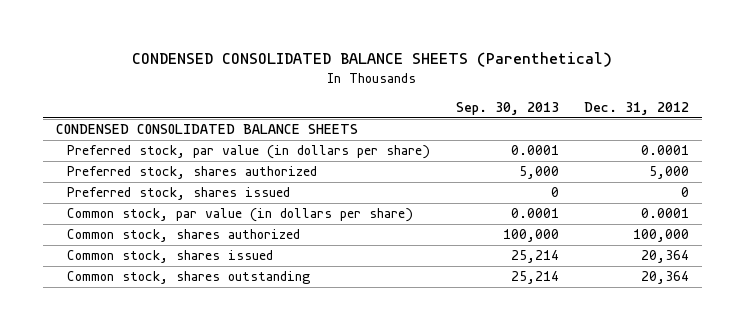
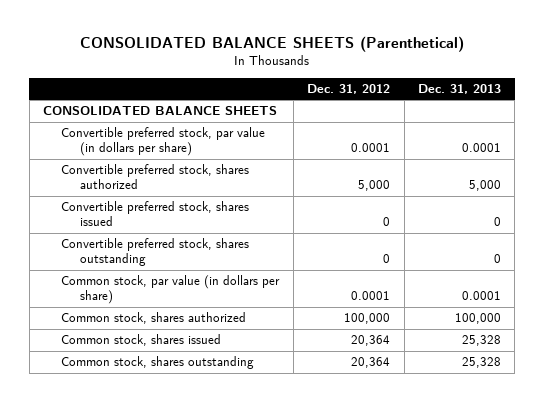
[132,52,613,68] CONDENSED CONSOLIDATED BALANCE SHEETS (Parenthetical) -> [79,36,464,53] CONSOLIDATED BALANCE SHEETS (Parenthetical)
[455,102,559,116] Sep. 30, 2013 -> none
none -> [417,83,501,94] Dec. 31, 2013
[55,124,358,135] CONDENSED CONSOLIDATED BALANCE SHEETS -> [43,106,278,116] CONSOLIDATED BALANCE SHEETS
[67,145,431,160] Preferred stock, par value (in dollars per share) -> [61,127,266,157] Convertible preferred stock, par value (in dollars per share)
[67,166,318,180] Preferred stock, shares authorized -> [61,164,250,190] Convertible preferred stock, shares authorized
[67,187,291,201] Preferred stock, shares issued -> [61,201,250,227] Convertible preferred stock, shares issued
none -> [61,238,250,267] Convertible preferred stock, shares outstanding

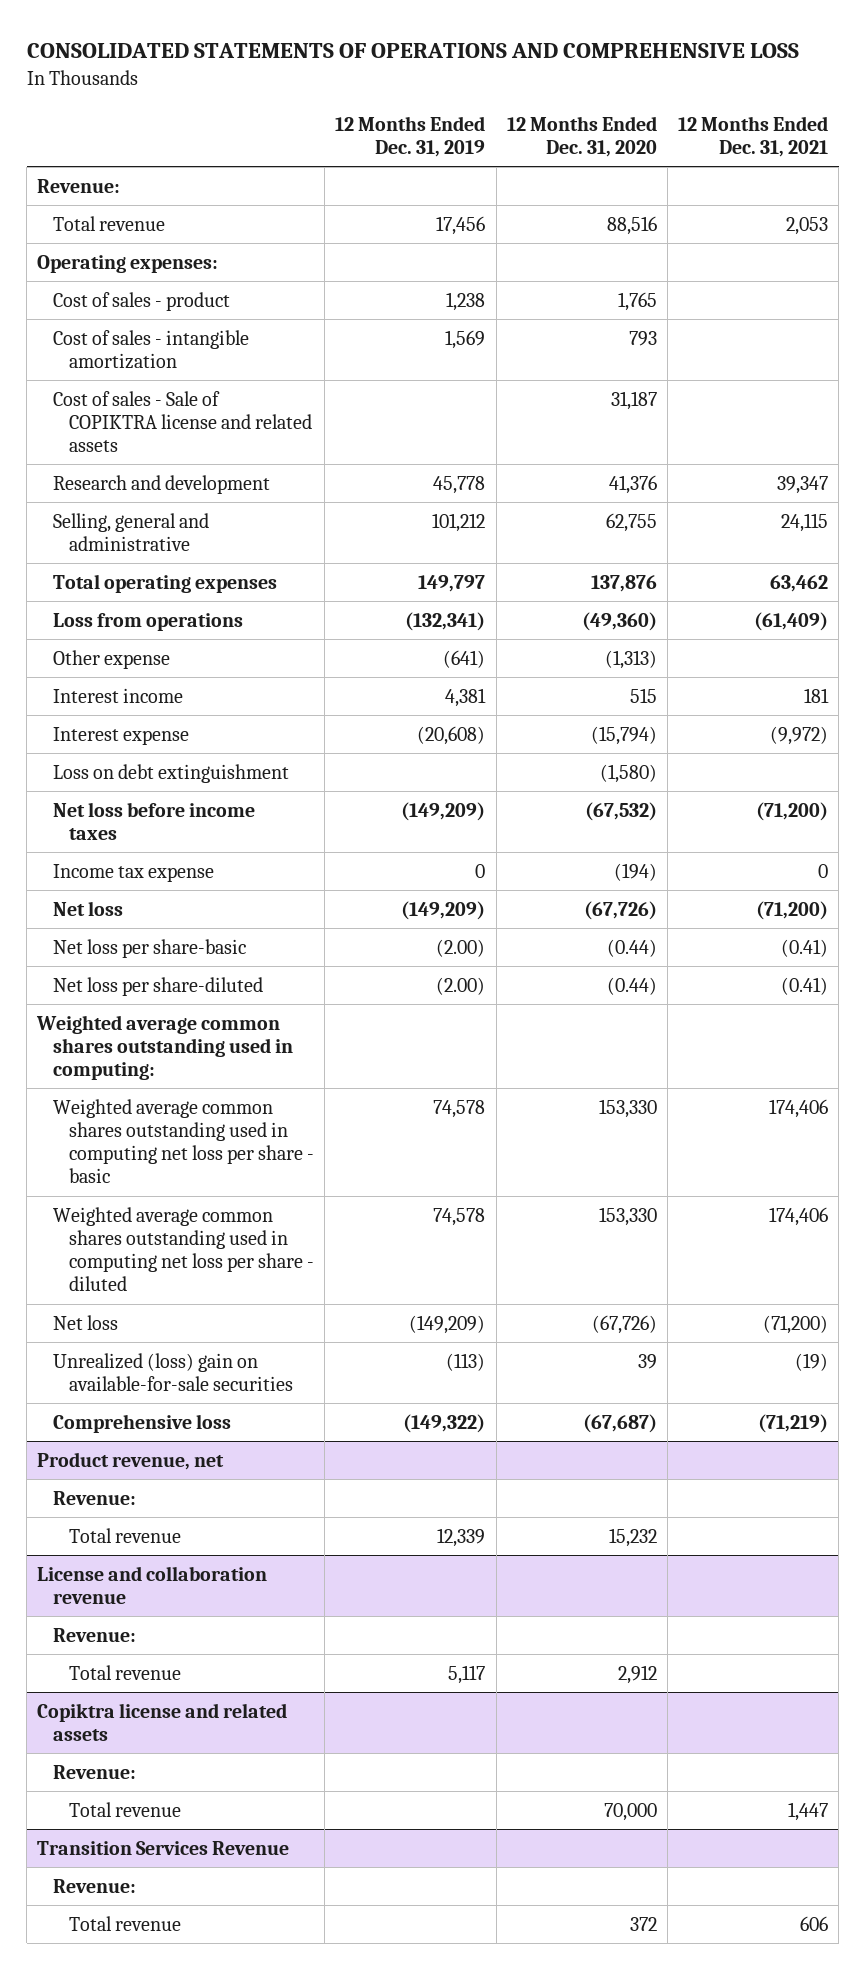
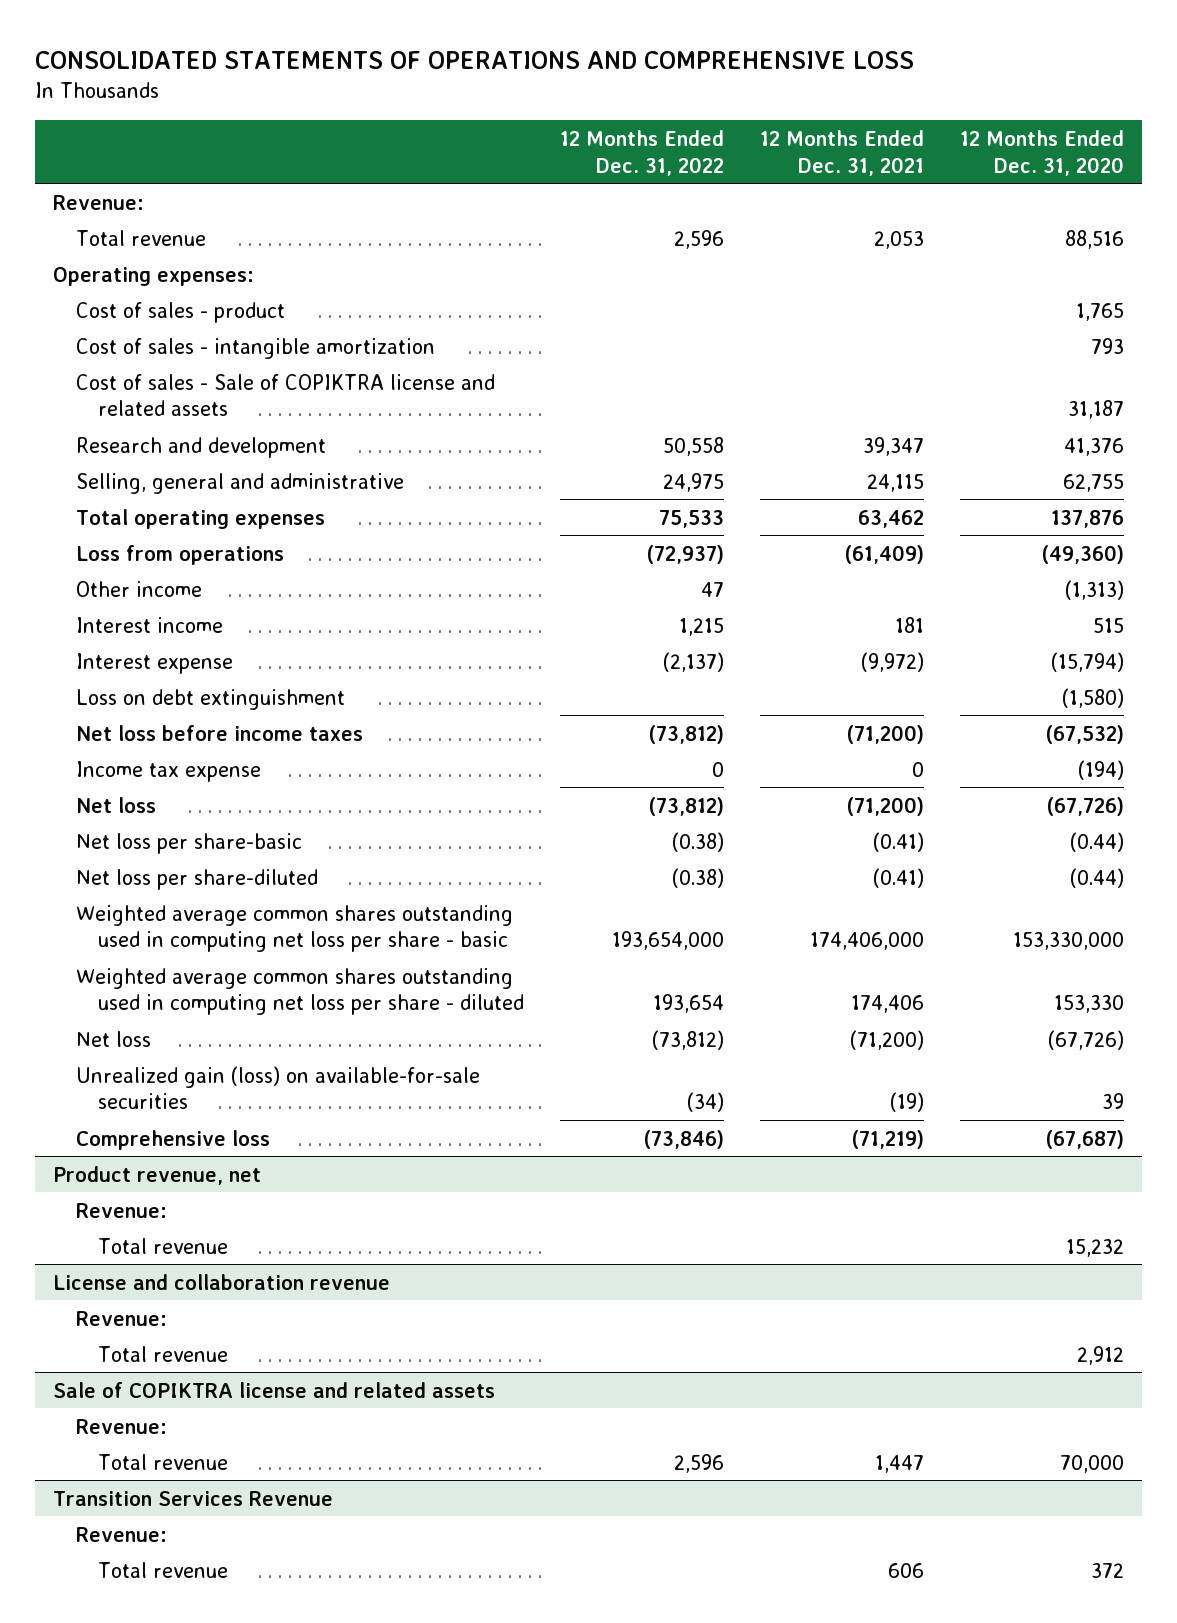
[335,116,486,158] 12 Months Ended Dec. 31, 2019 -> none
none -> [559,129,724,176] 12 Months Ended Dec. 31, 2022
[53,649,171,669] Other expense -> [75,580,202,597] Other income
[36,1014,294,1081] Weighted average common shares outstanding used in computing: -> none
[598,1098,657,1118] 153,330 -> [1012,932,1124,951] 153,330,000
[769,1098,829,1118] 174,406 -> [809,932,924,951] 174,406,000
[53,1352,293,1392] Unrealized (loss) gain on available-for-sale securities -> [75,1065,480,1110] Unrealized gain (loss) on available-for-sale securities
[37,1702,288,1742] Copiktra license and related assets -> [53,1381,496,1398] Sale of COPIKTRA license and related assets

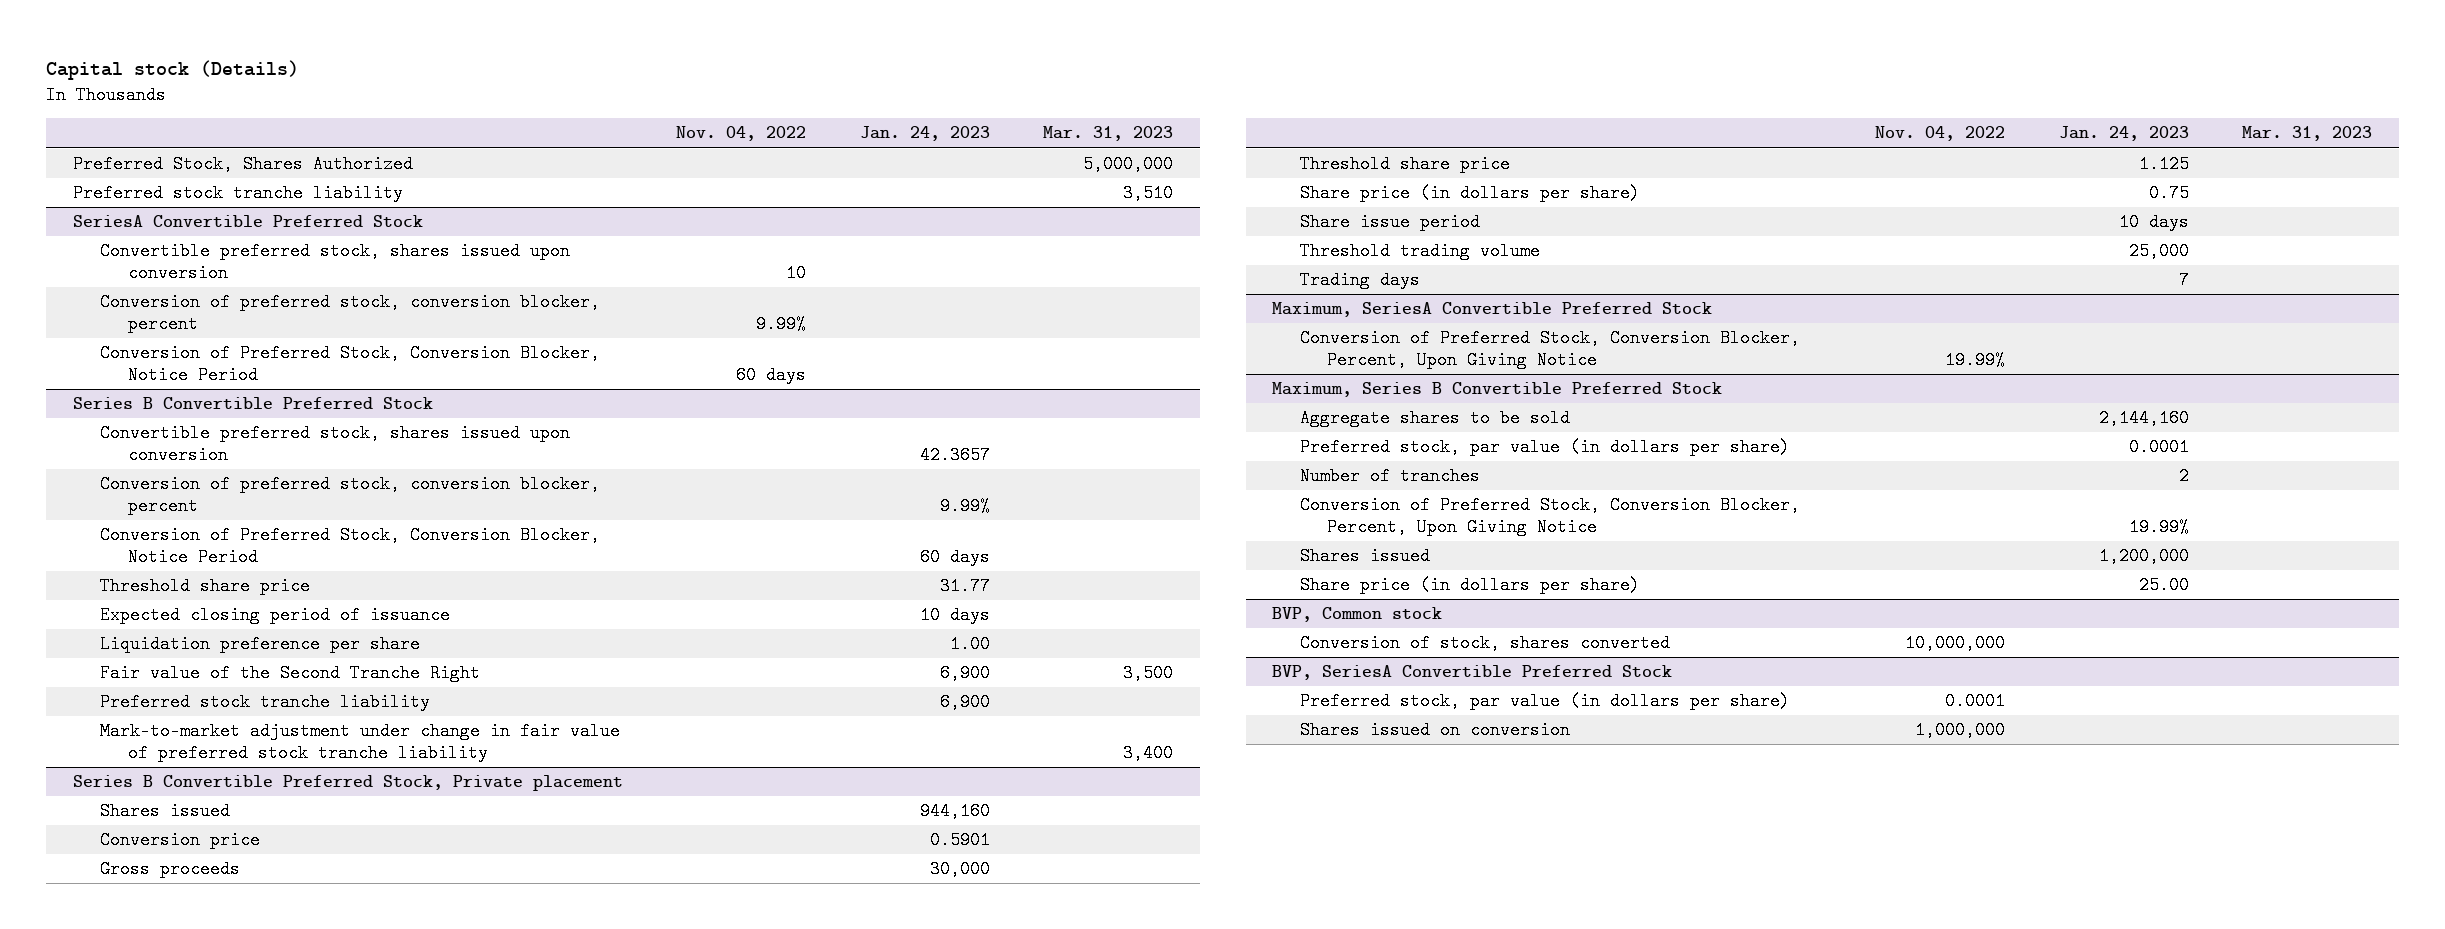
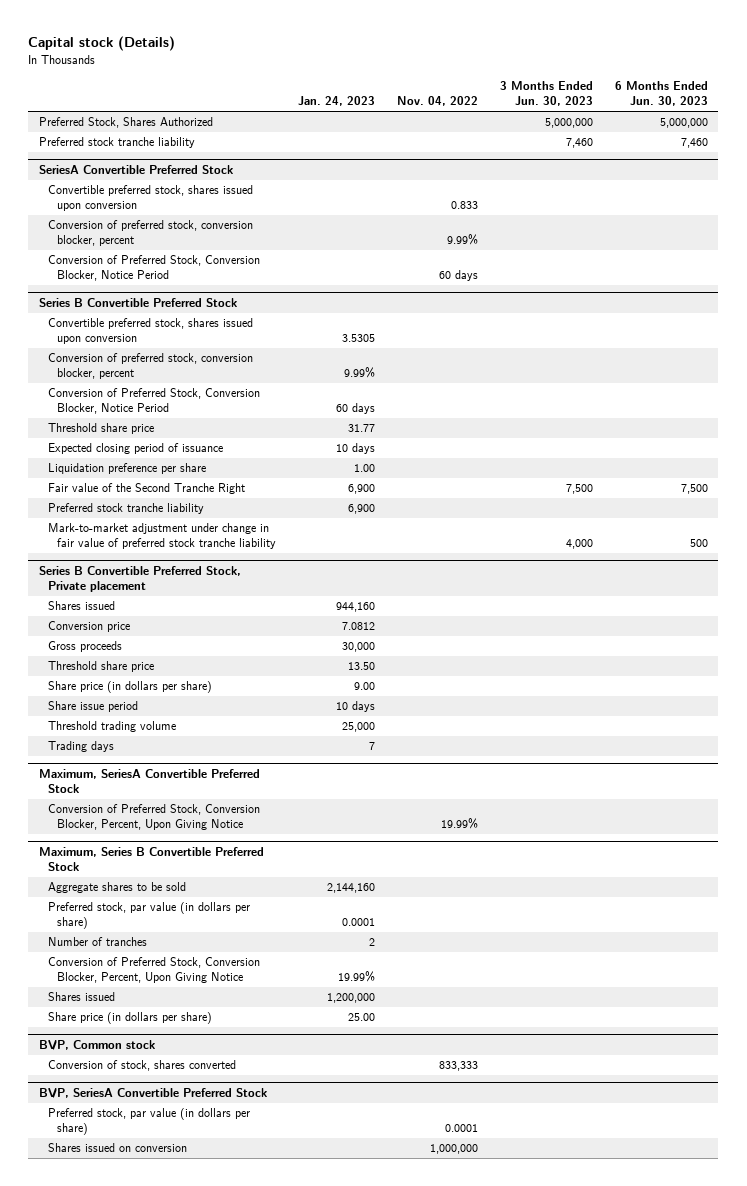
[1042,126,1173,142] Mar. 31, 2023 -> none
none -> [499,81,593,107] 3 Months Ended Jun. 30, 2023
none -> [614,81,708,107] 6 Months Ended Jun. 30, 2023
[786,263,807,282] 10 -> [450,201,478,210] 0.833
[919,445,990,464] 42.3657 -> [342,334,376,343] 3.5305
[929,831,990,850] 0.5901 -> [342,622,376,631] 7.0812
[2138,155,2189,174] 1.125 -> [348,662,376,671] 13.50
[2148,184,2189,203] 0.75 -> [354,682,376,691] 9.00
[1905,634,2006,653] 10,000,000 -> [438,1061,478,1072] 833,333

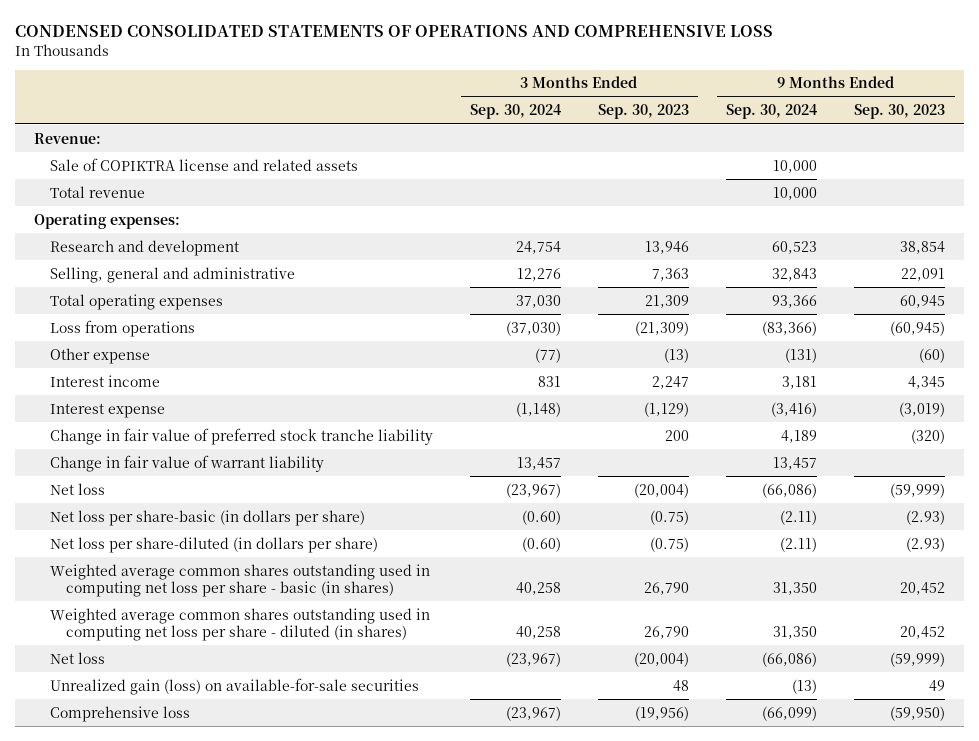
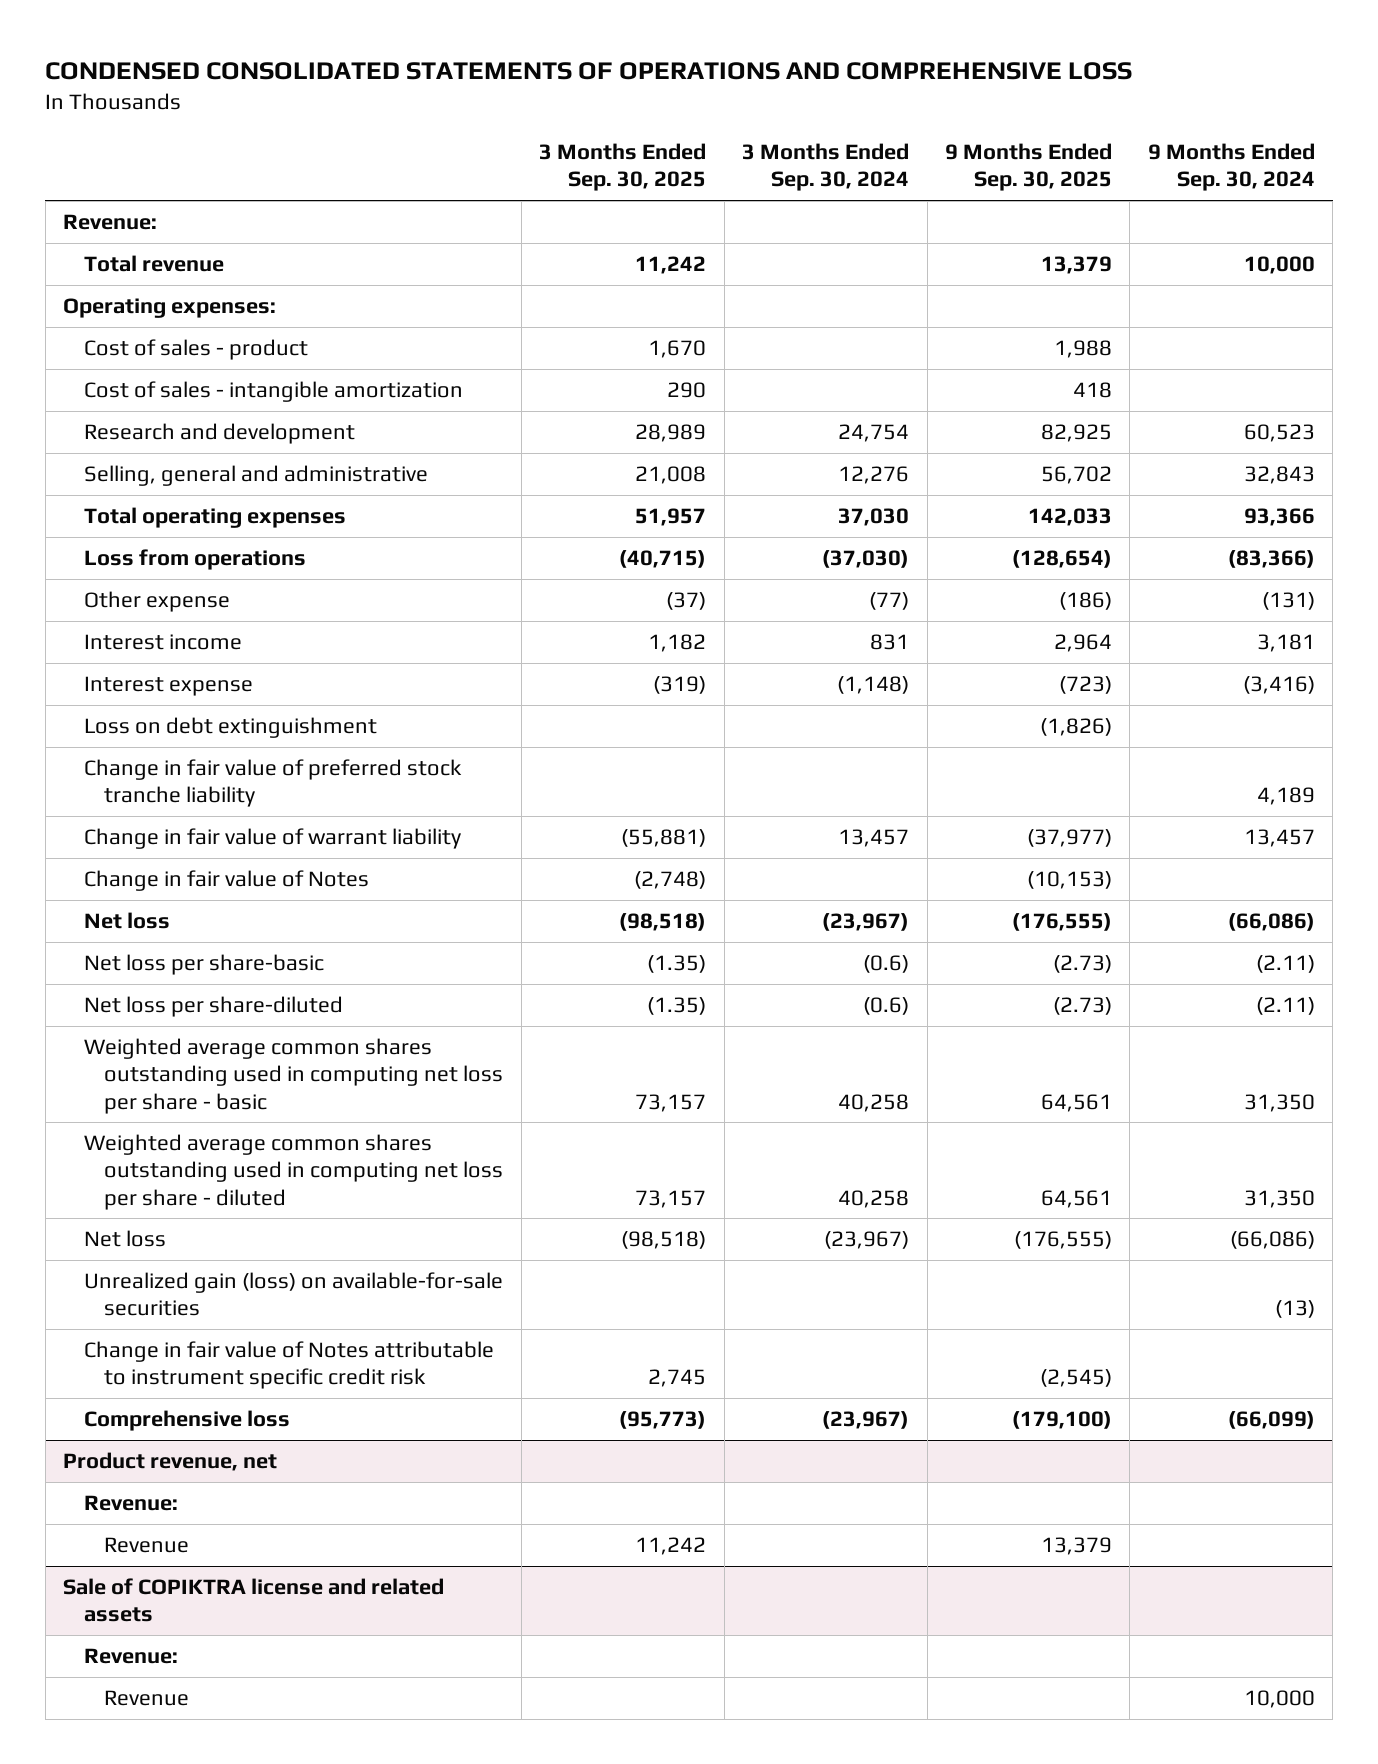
[597,104,689,120] Sep. 30, 2023 -> none
[854,104,946,120] Sep. 30, 2023 -> none
none -> [539,143,707,192] 3 Months Ended Sep. 30, 2025
none -> [944,143,1112,192] 9 Months Ended Sep. 30, 2025
[49,157,358,171] Sale of COPIKTRA license and related assets -> none
none -> [83,338,308,360] Cost of sales - product
none -> [83,380,463,402] Cost of sales - intangible amortization
none -> [83,716,377,738] Loss on debt extinguishment
none -> [83,869,369,891] Change in fair value of Notes
[49,509,365,526] Net loss per share-basic (in dollars per share) -> [83,953,324,975] Net loss per share-basic
[521,509,561,525] (0.60) -> [863,954,910,973] (0.6)
[49,536,378,553] Net loss per share-diluted (in dollars per share) -> [83,995,343,1017] Net loss per share-diluted
[521,536,561,552] (0.60) -> [863,996,910,1015] (0.6)
[49,563,430,597] Weighted average common shares outstanding used in computing net loss per share - basic (in shares) -> [83,1037,504,1114] Weighted average common shares outstanding used in computing net loss per share - basic
[49,607,430,641] Weighted average common shares outstanding used in computing net loss per share - diluted (in shares) -> [83,1133,504,1210] Weighted average common shares outstanding used in computing net loss per share - diluted
none -> [83,1340,494,1390] Change in fair value of Notes attributable to instrument specific credit risk
none -> [63,1451,278,1471] Product revenue, net
none -> [83,1494,178,1511] Revenue:
none -> [104,1536,190,1553] Revenue
none -> [63,1577,445,1623] Sale of COPIKTRA license and related assets
none -> [83,1647,178,1664] Revenue:
none -> [104,1689,190,1706] Revenue

